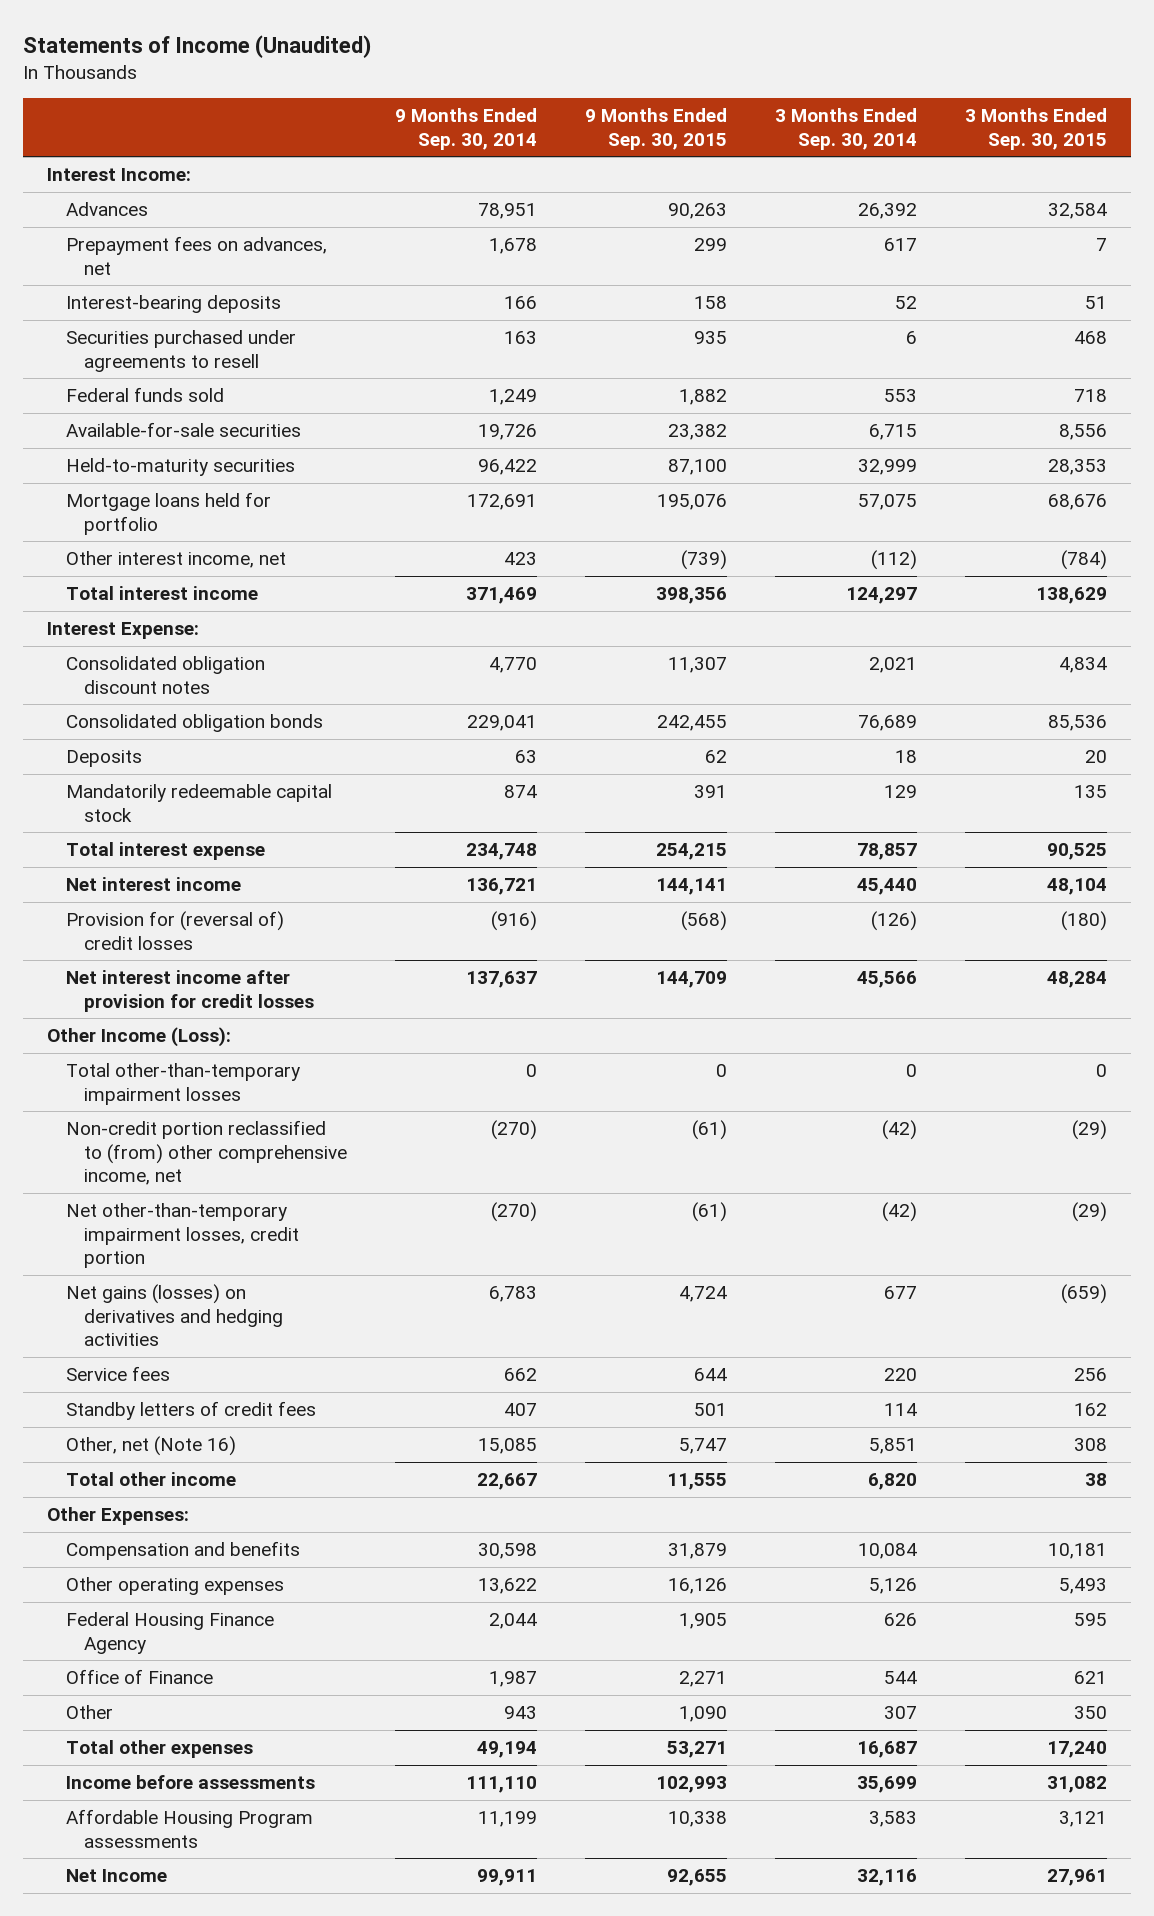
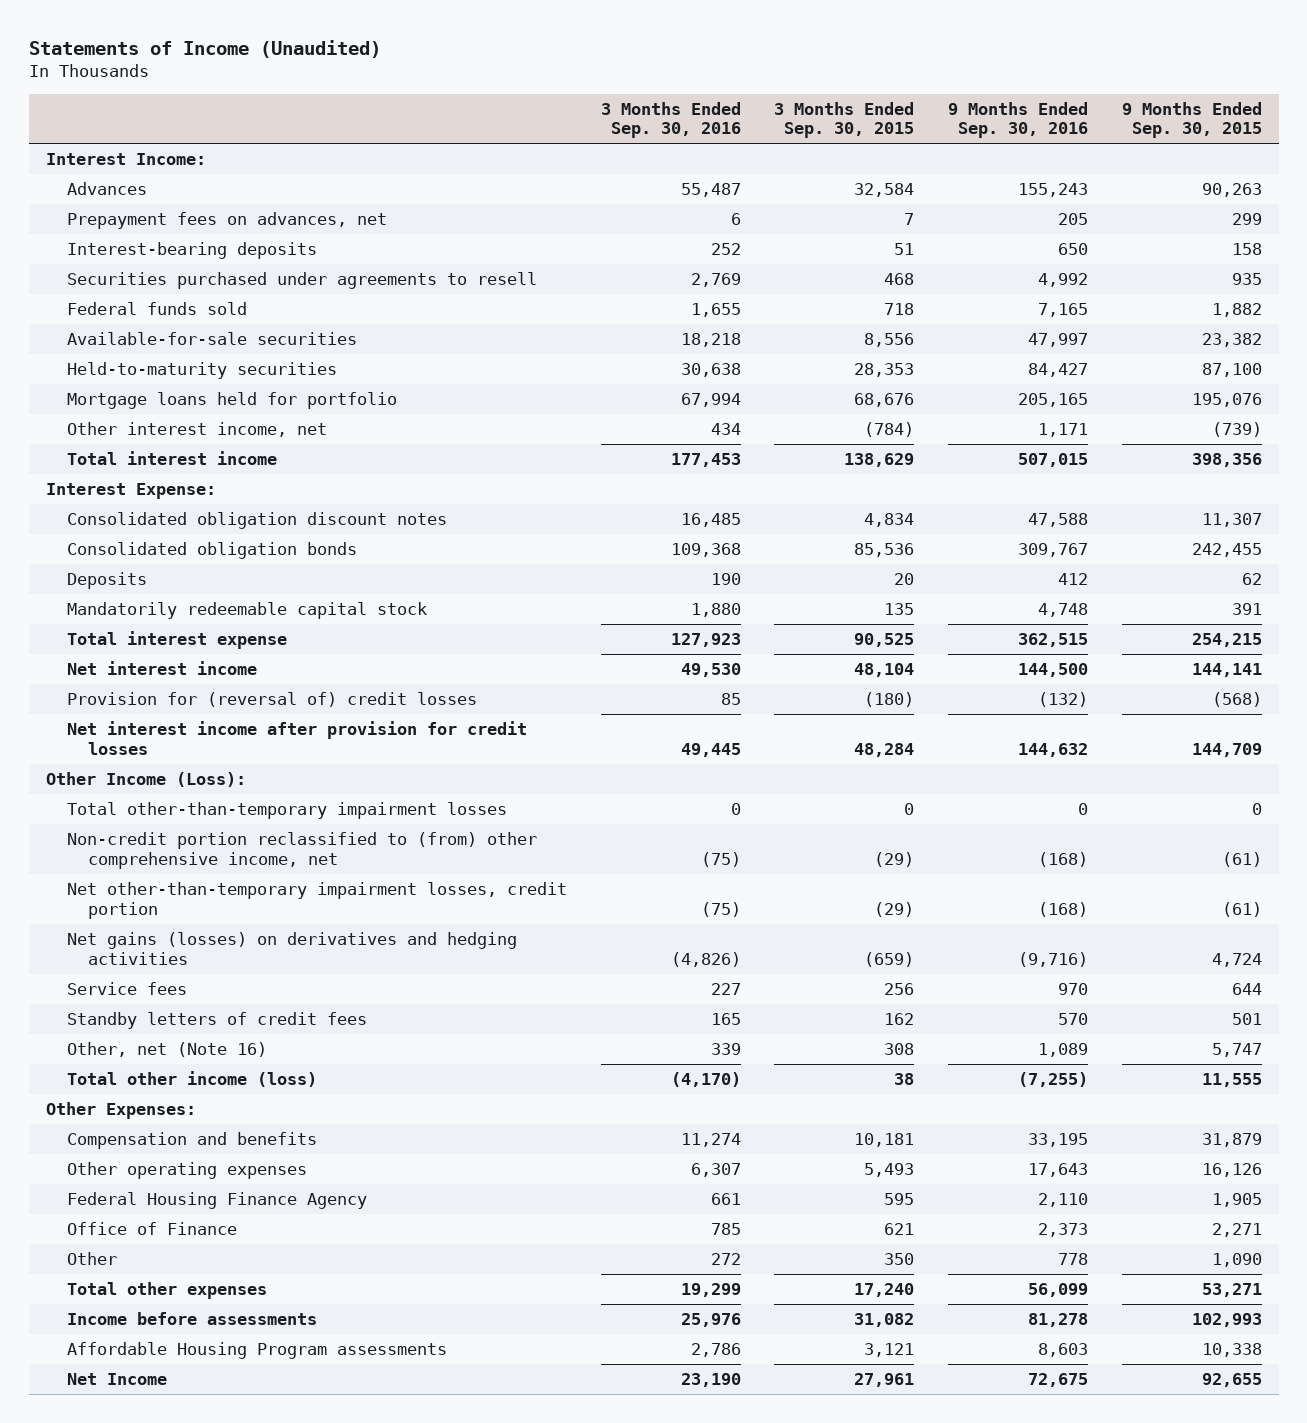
[394,108,537,150] 9 Months Ended Sep. 30, 2014 -> none
[774,108,917,150] 3 Months Ended Sep. 30, 2014 -> none
none -> [600,101,741,139] 3 Months Ended Sep. 30, 2016
none -> [947,101,1088,139] 9 Months Ended Sep. 30, 2016
[65,1472,236,1487] Total other income -> [66,1071,317,1088] Total other income (loss)

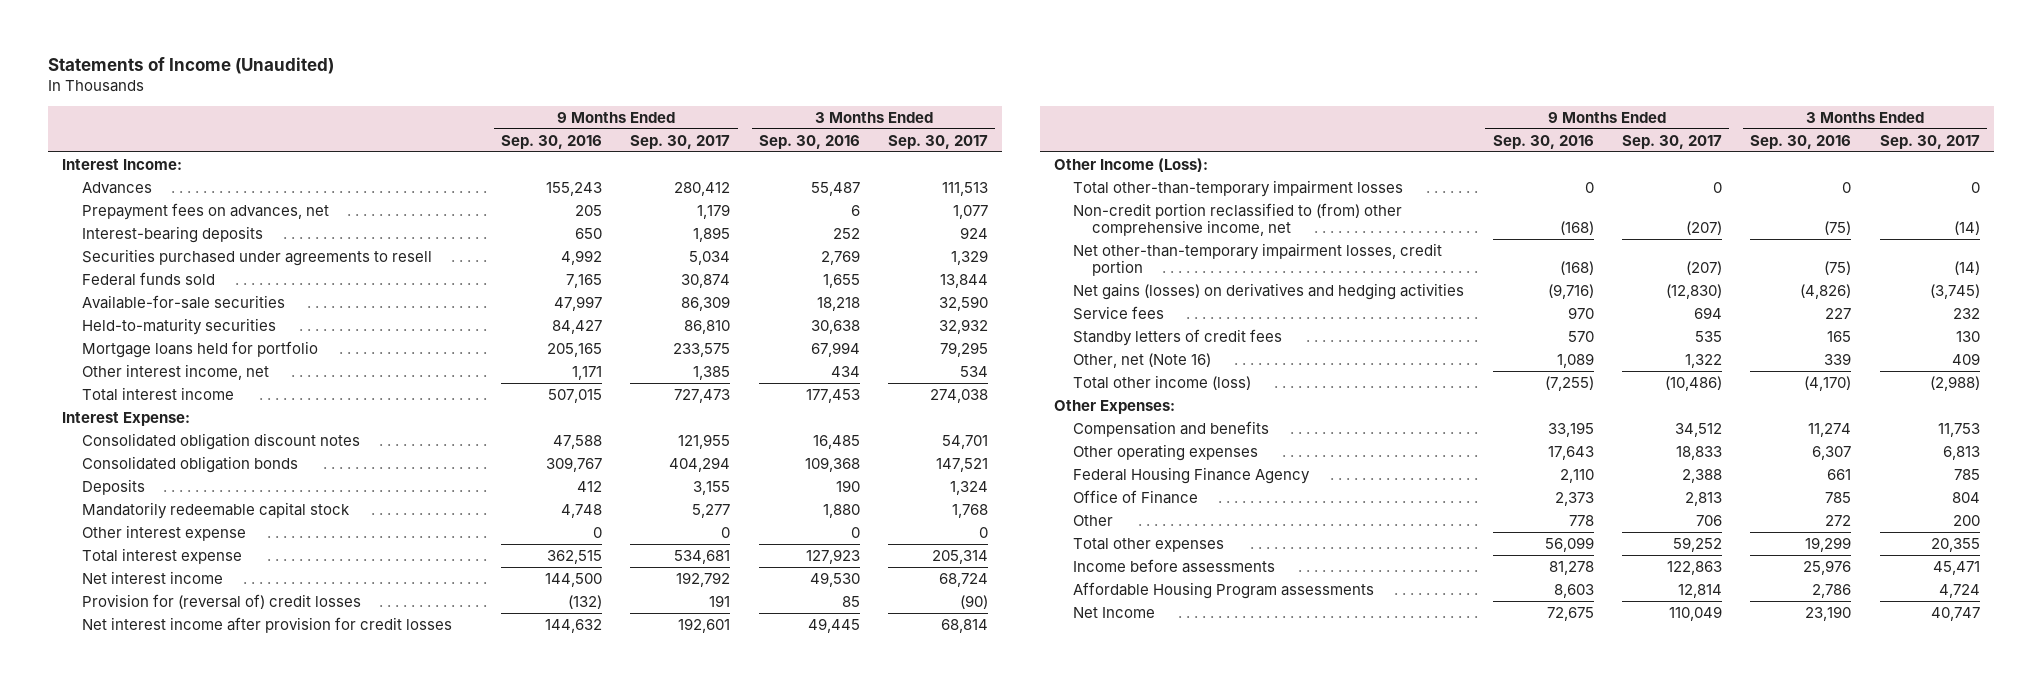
[774,101,915,139] 3 Months Ended Sep. 30, 2015 -> none
[1121,101,1262,139] 9 Months Ended Sep. 30, 2015 -> none
none -> [630,134,731,149] Sep. 30, 2017
none -> [888,134,989,149] Sep. 30, 2017
none -> [81,524,246,541] Other interest expense

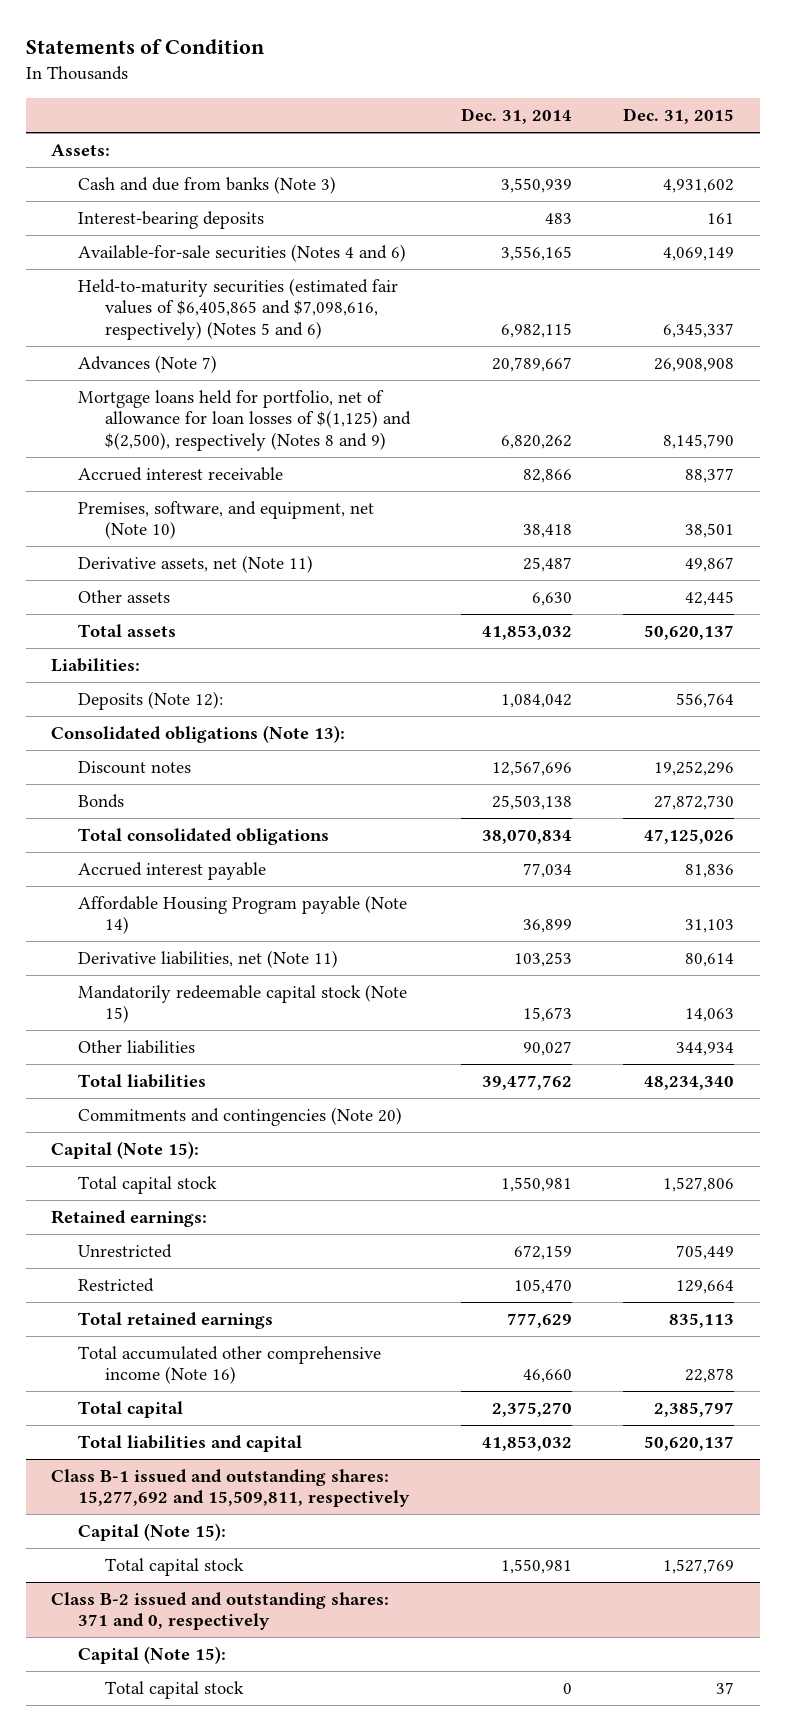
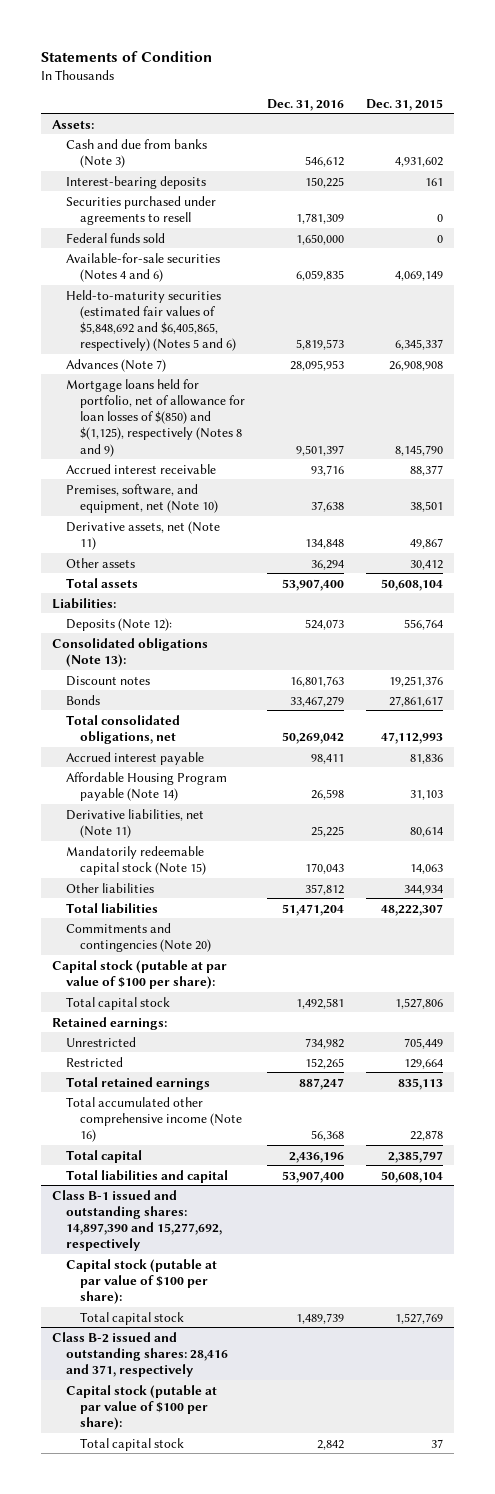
[461,107,573,124] Dec. 31, 2014 -> none
none -> [266,98,344,111] Dec. 31, 2016
none -> [65,195,216,225] Securities purchased under agreements to resell
none -> [65,232,165,243] Federal funds sold
[78,278,399,340] Held-to-maturity securities (estimated fair values of $6,405,865 and $7,098,616, respectively) (Notes 5 and 6) -> [65,289,236,352] Held-to-maturity securities (estimated fair values of $5,848,692 and $6,405,865, respectively) (Notes 5 and 6)
[78,390,412,451] Mortgage loans held for portfolio, net of allowance for loan losses of $(1,125) and $(2,500), respectively (Notes 8 and 9) -> [65,378,245,457] Mortgage loans held for portfolio, net of allowance for loan losses of $(850) and $(1,125), respectively (Notes 8 and 9)
[685,591,735,607] 42,445 -> [410,559,444,570] 30,412
[644,625,735,641] 50,620,137 -> [381,578,444,591] 50,608,104
[654,761,735,777] 19,252,296 -> [389,675,444,687] 19,251,376
[654,795,735,811] 27,872,730 -> [389,695,444,707] 27,861,617
[78,828,330,846] Total consolidated obligations -> [65,714,180,744] Total consolidated obligations, net
[644,829,735,845] 47,125,026 -> [381,731,444,744] 47,112,993
[644,1076,735,1091] 48,234,340 -> [381,903,444,916] 48,222,307
[51,1141,200,1160] Capital (Note 15): -> none
none -> [51,959,227,989] Capital stock (putable at par value of $100 per share):
[78,1523,227,1542] Capital (Note 15): -> none
[644,1436,735,1452] 50,620,137 -> [381,1170,444,1183] 50,608,104
[51,1469,411,1508] Class B-1 issued and outstanding shares: 15,277,692 and 15,509,811, respectively -> [51,1189,222,1252] Class B-1 issued and outstanding shares: 14,897,390 and 15,277,692, respectively
none -> [65,1258,217,1305] Capital stock (putable at par value of $100 per share):
[78,1646,227,1665] Capital (Note 15): -> none
[51,1592,390,1631] Class B-2 issued and outstanding shares: 371 and 0, respectively -> [51,1331,228,1378] Class B-2 issued and outstanding shares: 28,416 and 371, respectively
none -> [65,1384,217,1431] Capital stock (putable at par value of $100 per share):

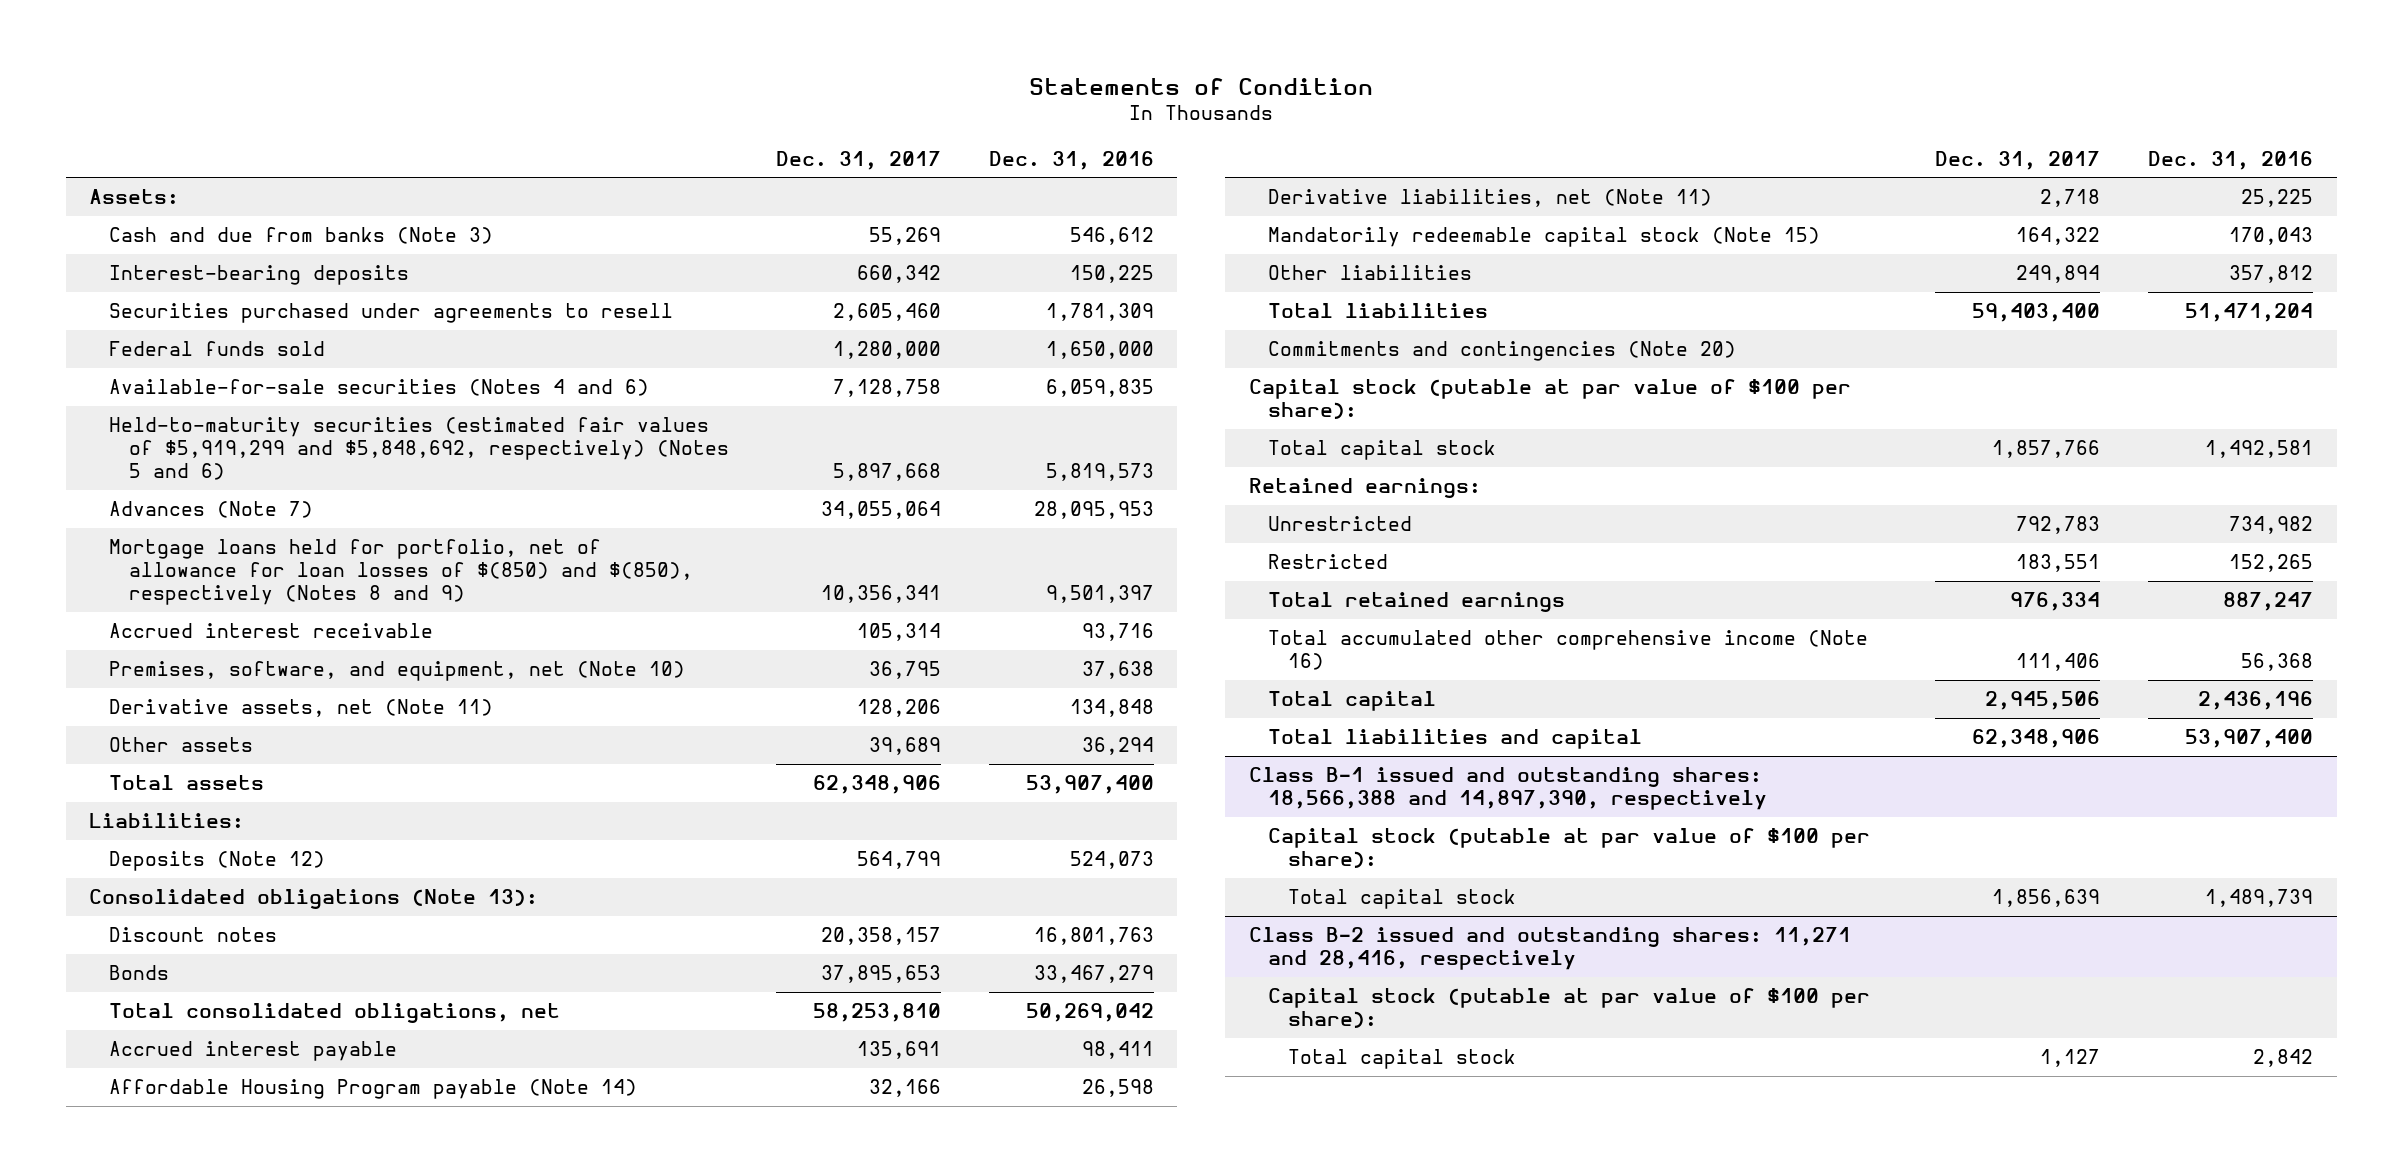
[366,98,444,111] Dec. 31, 2015 -> none
none -> [776,150,942,170] Dec. 31, 2017
[65,289,236,352] Held-to-maturity securities (estimated fair values of $5,848,692 and $6,405,865, respectively) (Notes 5 and 6) -> [108,417,729,481] Held-to-maturity securities (estimated fair values of $5,919,299 and $5,848,692, respectively) (Notes 5 and 6)
[65,378,245,457] Mortgage loans held for portfolio, net of allowance for loan losses of $(850) and $(1,125), respectively (Notes 8 and 9) -> [108,539,693,606] Mortgage loans held for portfolio, net of allowance for loan losses of $(850) and $(850), respectively (Notes 8 and 9)
[65,617,172,631] Deposits (Note 12): -> [108,851,325,872] Deposits (Note 12)
[51,1189,222,1252] Class B-1 issued and outstanding shares: 14,897,390 and 15,277,692, respectively -> [1248,767,1768,811] Class B-1 issued and outstanding shares: 18,566,388 and 14,897,390, respectively
[51,1331,228,1378] Class B-2 issued and outstanding shares: 28,416 and 371, respectively -> [1248,927,1851,971] Class B-2 issued and outstanding shares: 11,271 and 28,416, respectively

